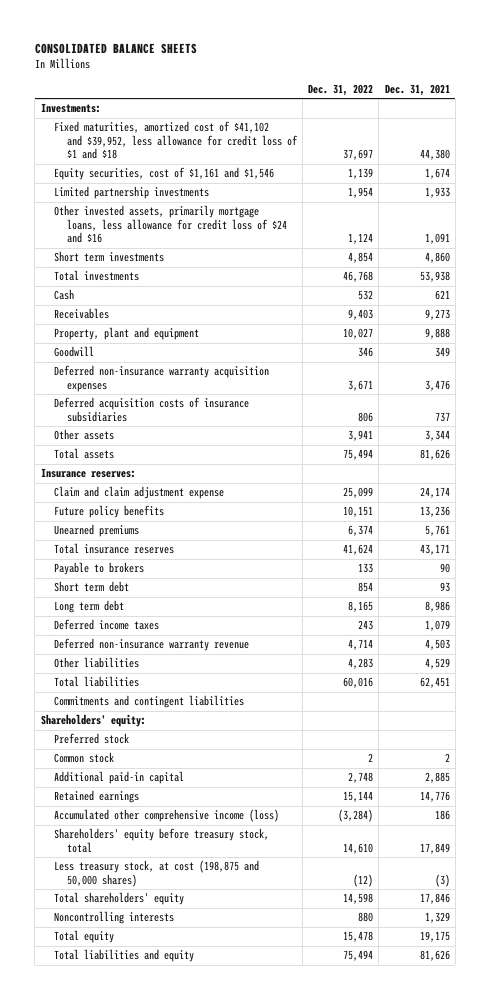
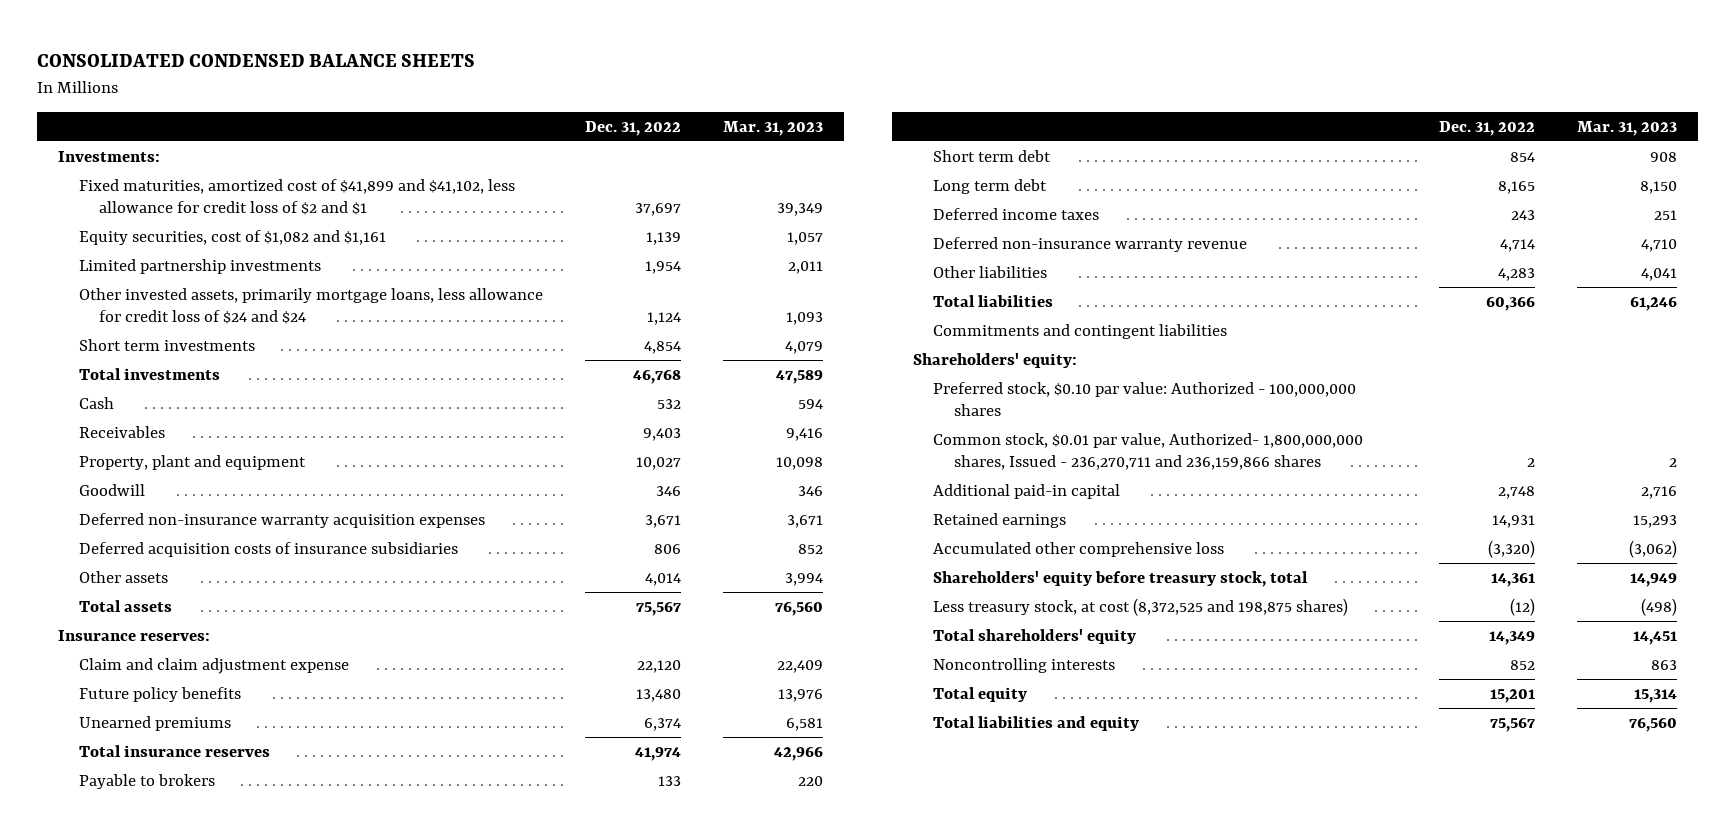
[34,42,197,54] CONSOLIDATED BALANCE SHEETS -> [37,53,476,67] CONSOLIDATED CONDENSED BALANCE SHEETS
[384,83,450,96] Dec. 31, 2021 -> none
none -> [722,120,823,136] Mar. 31, 2023
[53,121,298,160] Fixed maturities, amortized cost of $41,102 and $39,952, less allowance for credit loss of $1 and $18 -> [78,178,515,216] Fixed maturities, amortized cost of $41,899 and $41,102, less allowance for credit loss of $2 and $1
[53,167,274,181] Equity securities, cost of $1,161 and $1,546 -> [78,229,386,245] Equity securities, cost of $1,082 and $1,161
[53,205,287,244] Other invested assets, primarily mortgage loans, less allowance for credit loss of $24 and $16 -> [78,287,543,325] Other invested assets, primarily mortgage loans, less allowance for credit loss of $24 and $24
[348,430,374,442] 3,941 -> [644,572,681,586] 4,014
[343,449,374,461] 75,494 -> [635,601,681,616] 75,567
[343,487,374,499] 25,099 -> [636,659,681,673] 22,120
[343,506,374,518] 10,151 -> [635,688,681,702] 13,480
[343,544,374,556] 41,624 -> [634,746,681,761] 41,974
[343,677,374,689] 60,016 -> [1486,296,1536,311] 60,366
[53,733,129,745] Preferred stock -> [933,381,1357,417] Preferred stock, $0.10 par value: Authorized - 100,000,000 shares
[53,752,114,764] Common stock -> [933,432,1364,471] Common stock, $0.01 par value, Authorized- 1,800,000,000 shares, Issued - 236,270,711 and 236,159,866 shares
[343,791,374,803] 15,144 -> [1492,514,1536,528] 14,931
[53,809,279,823] Accumulated other comprehensive income (loss) -> [933,541,1225,557] Accumulated other comprehensive loss
[338,809,374,823] (3,284) -> [1488,539,1536,558] (3,320)
[343,842,374,854] 14,610 -> [1491,572,1536,587] 14,361
[53,860,259,887] Less treasury stock, at cost (198,875 and 50,000 shares) -> [933,597,1349,616] Less treasury stock, at cost (8,372,525 and 198,875 shares)
[343,893,374,905] 14,598 -> [1489,630,1536,645] 14,349
[358,912,374,923] 880 -> [1510,659,1536,670] 852
[343,931,374,943] 15,478 -> [1490,688,1536,703] 15,201
[343,950,374,962] 75,494 -> [1490,717,1536,732] 75,567

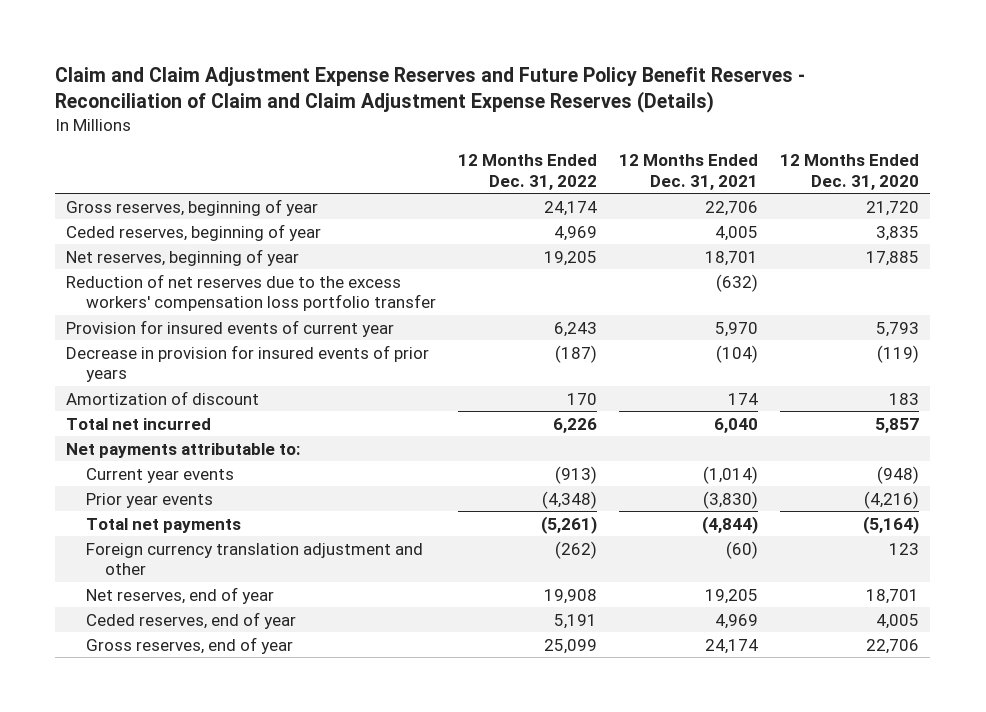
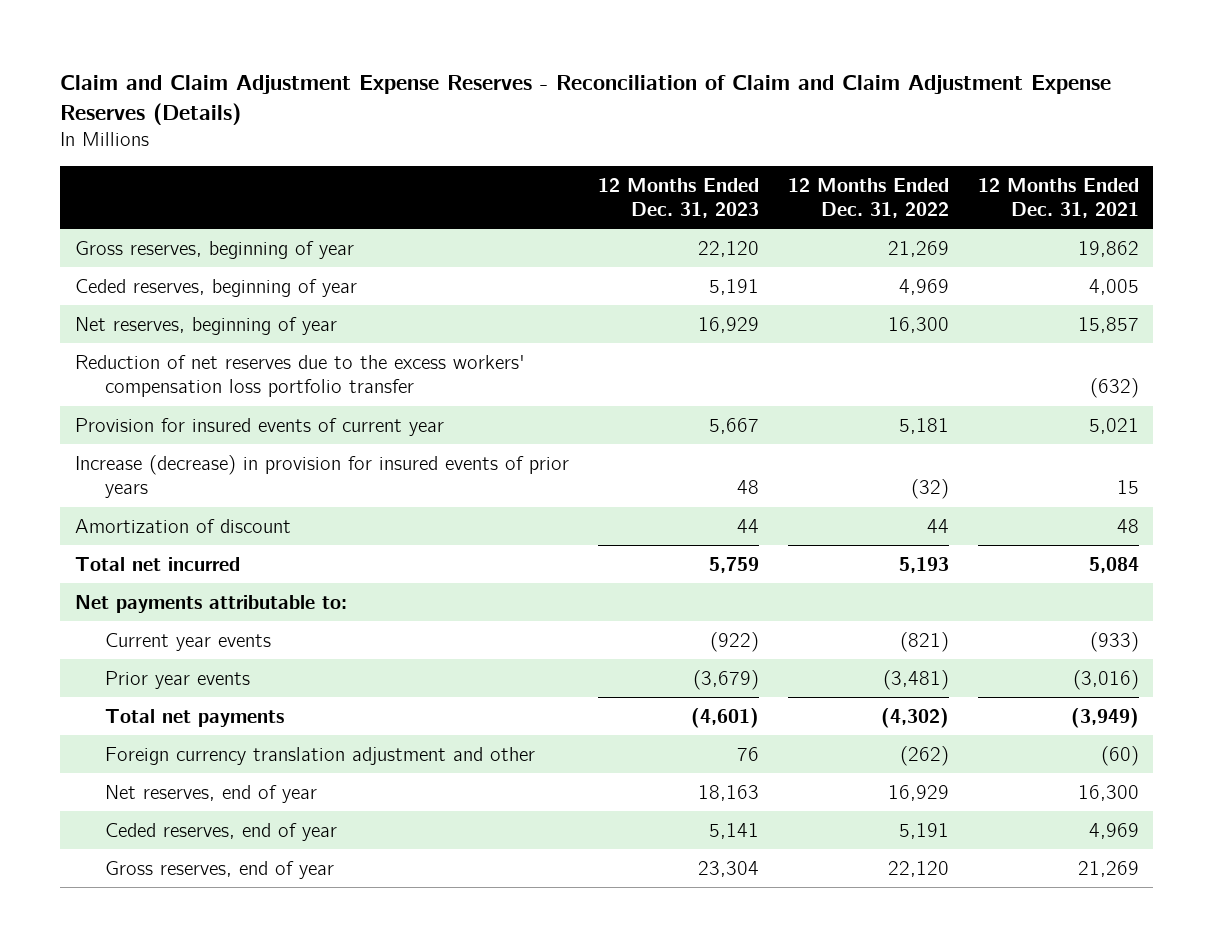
[55,66,806,113] Claim and Claim Adjustment Expense Reserves and Future Policy Benefit Reserves - Reconciliation of Claim and Claim Adjustment Expense Reserves (Details) -> [60,75,1112,126] Claim and Claim Adjustment Expense Reserves - Reconciliation of Claim and Claim Adjustment Expense Reserves (Details)
[780,154,920,190] 12 Months Ended Dec. 31, 2020 -> none
none -> [597,177,759,218] 12 Months Ended Dec. 31, 2023
[544,200,598,216] 24,174 -> [887,240,949,257] 21,269
[705,200,759,216] 22,706 -> [1077,240,1139,257] 19,862
[544,250,598,266] 19,205 -> [887,316,949,333] 16,300
[705,250,759,266] 18,701 -> [1077,316,1139,333] 15,857
[554,321,598,337] 6,243 -> [898,417,949,434] 5,181
[715,321,759,337] 5,970 -> [1088,417,1139,434] 5,021
[66,344,430,383] Decrease in provision for insured events of prior years -> [74,454,569,499] Increase (decrease) in provision for insured events of prior years
[555,344,598,363] (187) -> [910,479,949,500] (32)
[716,344,759,363] (104) -> [1116,480,1139,495] 15
[567,392,598,405] 170 -> [926,518,949,533] 44
[728,392,759,405] 174 -> [1116,518,1139,533] 48
[553,417,598,433] 6,226 -> [898,556,949,573] 5,193
[714,417,759,433] 6,040 -> [1088,556,1139,573] 5,084
[555,465,598,484] (913) -> [899,631,949,652] (821)
[703,465,759,484] (1,014) -> [1089,631,1139,652] (933)
[542,490,598,509] (4,348) -> [882,669,949,690] (3,481)
[703,490,759,509] (3,830) -> [1072,669,1139,690] (3,016)
[541,515,598,534] (5,261) -> [880,707,949,728] (4,302)
[702,515,759,534] (4,844) -> [1070,707,1139,728] (3,949)
[544,588,598,604] 19,908 -> [887,784,949,801] 16,929
[705,588,759,604] 19,205 -> [1077,784,1139,801] 16,300
[544,638,598,654] 25,099 -> [887,860,949,877] 22,120
[705,638,759,654] 24,174 -> [1077,860,1139,877] 21,269

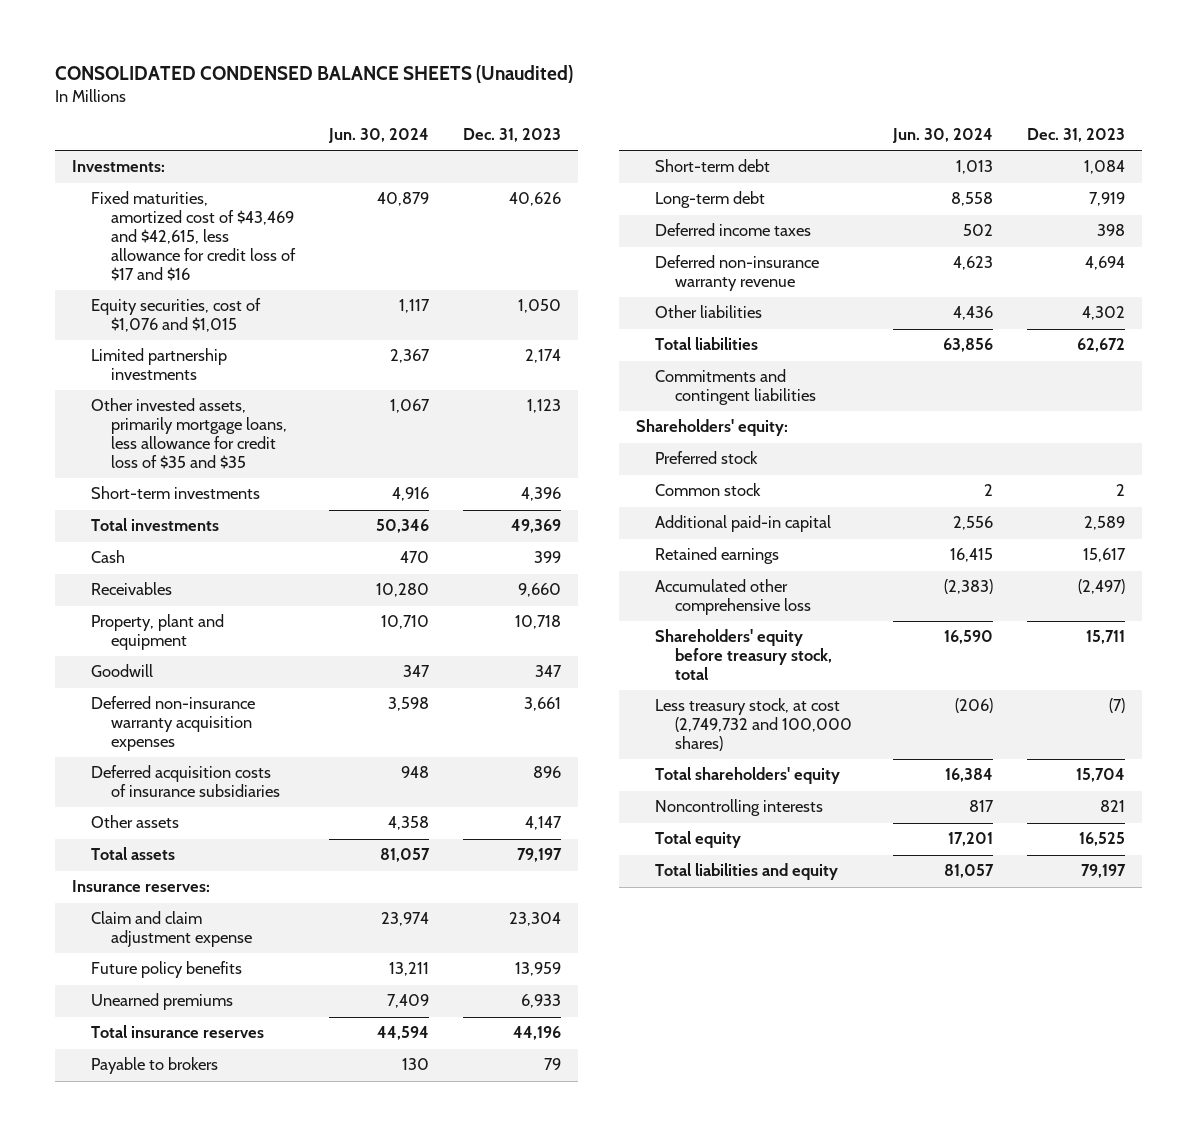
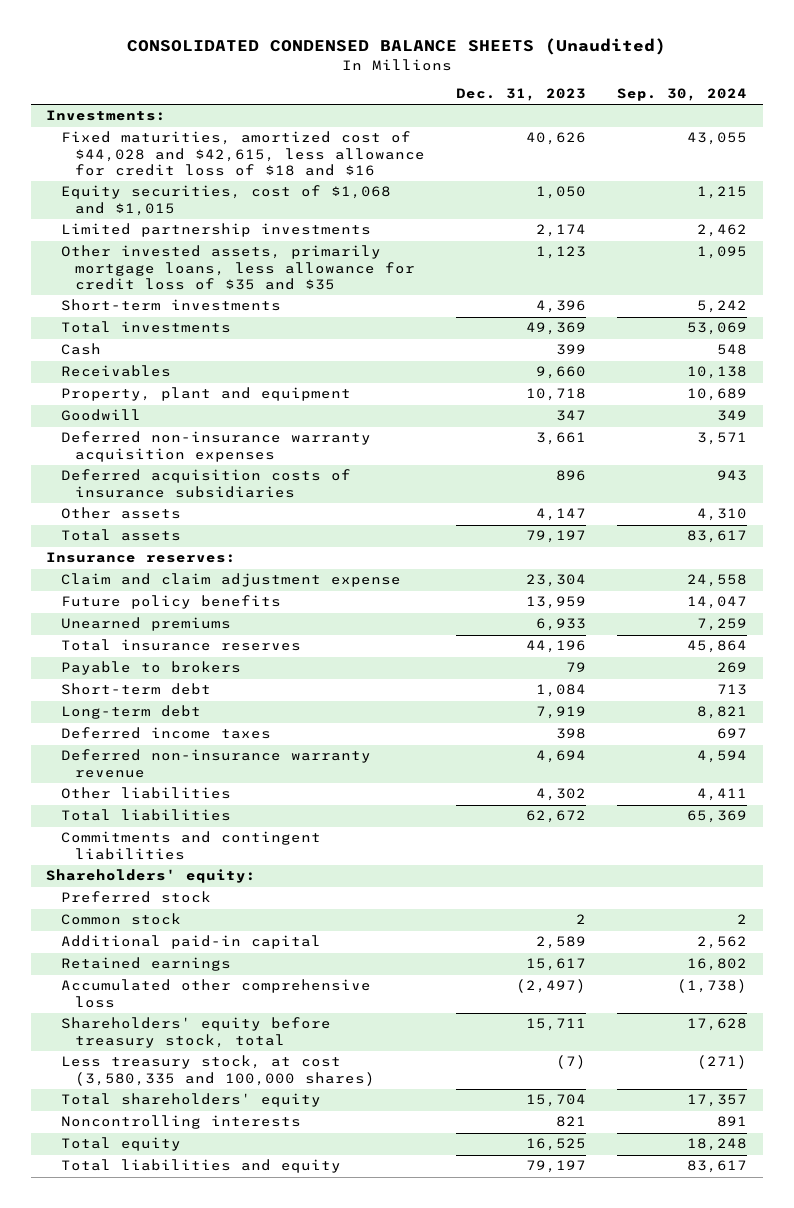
[327,128,429,144] Jun. 30, 2024 -> none
none -> [617,88,748,102] Sep. 30, 2024
[91,191,296,281] Fixed maturities, amortized cost of $43,469 and $42,615, less allowance for credit loss of $17 and $16 -> [60,131,426,177] Fixed maturities, amortized cost of $44,028 and $42,615, less allowance for credit loss of $18 and $16
[91,298,262,333] Equity securities, cost of $1,076 and $1,015 -> [60,185,391,216] Equity securities, cost of $1,068 and $1,015
[655,698,852,752] Less treasury stock, at cost (2,749,732 and 100,000 shares) -> [60,1055,376,1086] Less treasury stock, at cost (3,580,335 and 100,000 shares)

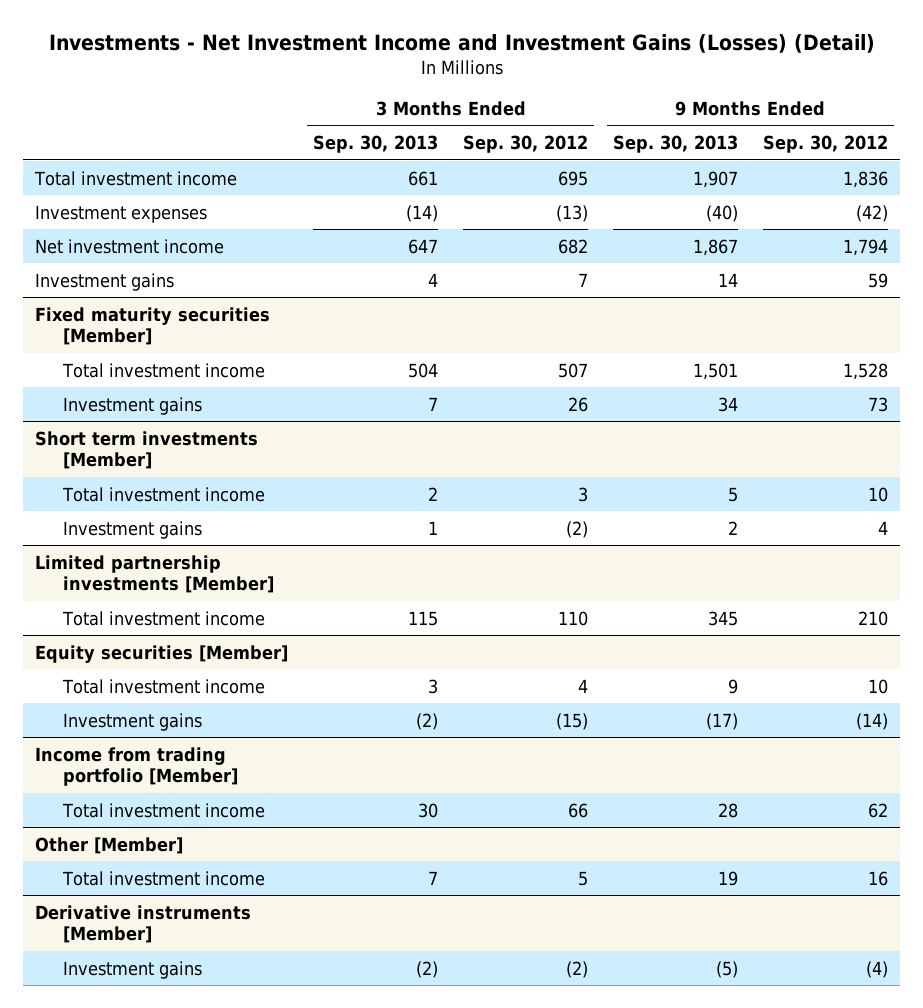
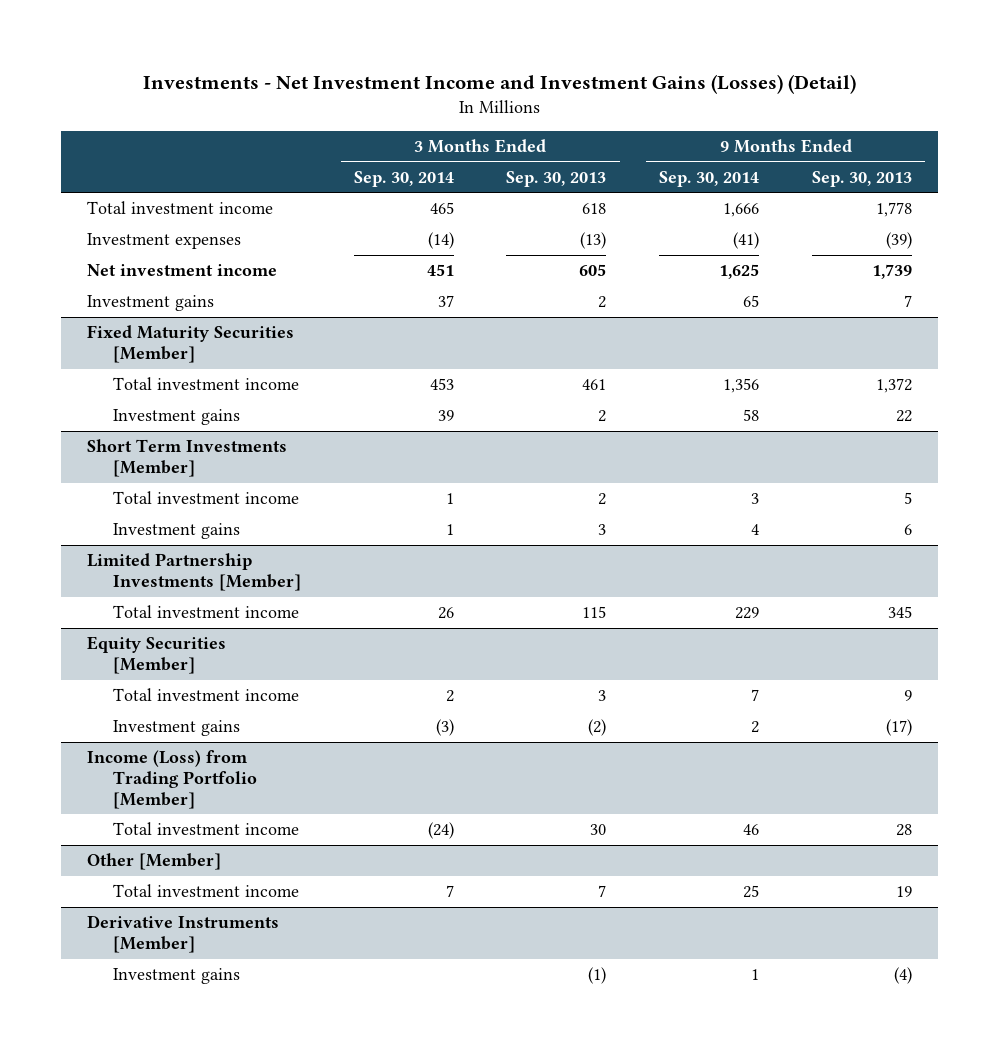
[463,135,589,154] Sep. 30, 2012 -> none
[762,135,888,154] Sep. 30, 2012 -> none
none -> [353,170,454,187] Sep. 30, 2014
none -> [659,170,760,187] Sep. 30, 2014
[408,170,439,186] 661 -> [582,203,607,215] 618
[692,170,738,188] 1,907 -> [876,202,913,218] 1,778
[406,204,439,222] (14) -> [580,232,607,250] (13)
[705,204,738,222] (40) -> [886,232,913,250] (39)
[408,238,439,254] 647 -> [579,264,607,277] 605
[692,238,738,256] 1,867 -> [872,264,913,280] 1,739
[428,272,439,287] 4 -> [598,296,607,309] 2
[717,272,738,287] 14 -> [904,295,913,308] 7
[35,306,271,346] Fixed maturity securities [Member] -> [87,325,295,364] Fixed Maturity Securities [Member]
[408,362,439,378] 504 -> [582,379,607,391] 461
[692,362,738,380] 1,501 -> [876,378,913,394] 1,372
[428,396,439,411] 7 -> [598,410,607,423] 2
[717,396,738,412] 34 -> [896,410,913,423] 22
[35,430,259,470] Short term investments [Member] -> [87,439,288,478] Short Term Investments [Member]
[428,520,439,535] 1 -> [598,524,607,536] 3
[727,520,738,535] 2 -> [904,524,913,536] 6
[35,554,274,594] Limited partnership investments [Member] -> [87,553,301,592] Limited Partnership Investments [Member]
[35,644,289,663] Equity securities [Member] -> [87,636,227,675] Equity Securities [Member]
[35,746,238,787] Income from trading portfolio [Member] -> [87,750,257,809] Income (Loss) from Trading Portfolio [Member]
[35,904,252,944] Derivative instruments [Member] -> [87,915,280,954] Derivative Instruments [Member]
[416,960,439,978] (2) -> [588,967,607,985] (1)
[715,960,738,978] (5) -> [894,967,913,985] (4)

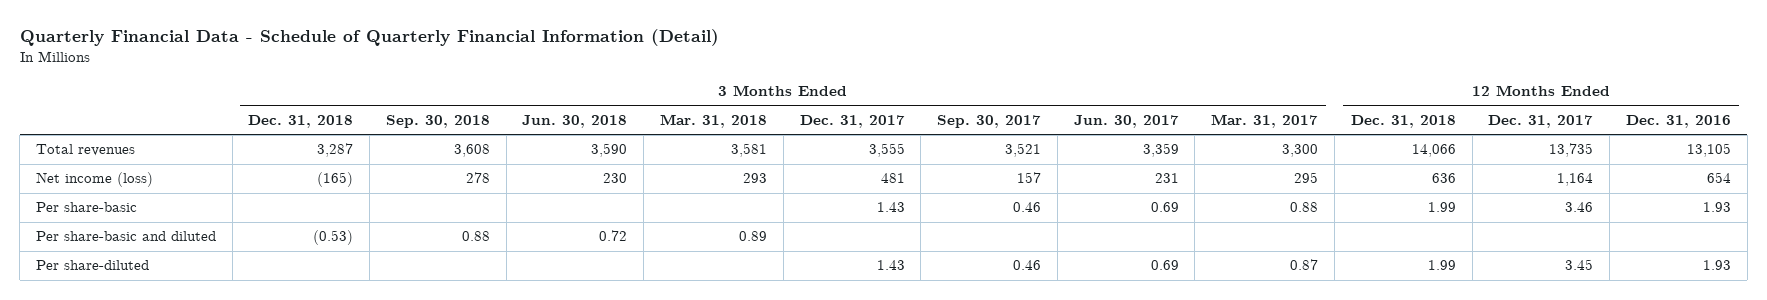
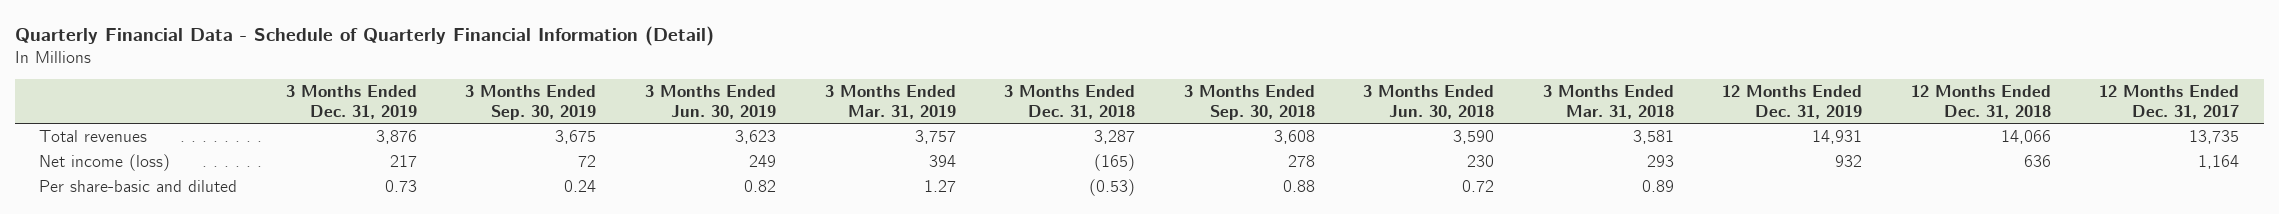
[799,114,905,128] Dec. 31, 2017 -> none
[937,114,1042,128] Sep. 30, 2017 -> none
[1073,114,1179,128] Jun. 30, 2017 -> none
[1211,113,1319,128] Mar. 31, 2017 -> none
[1625,114,1731,128] Dec. 31, 2016 -> none
none -> [285,85,417,119] 3 Months Ended Dec. 31, 2019
none -> [465,85,597,120] 3 Months Ended Sep. 30, 2019
none -> [644,85,776,119] 3 Months Ended Jun. 30, 2019
none -> [824,85,956,119] 3 Months Ended Mar. 31, 2019
none -> [1722,85,1863,119] 12 Months Ended Dec. 31, 2019
[35,202,137,213] Per share-basic -> none
[35,260,149,271] Per share-diluted -> none

